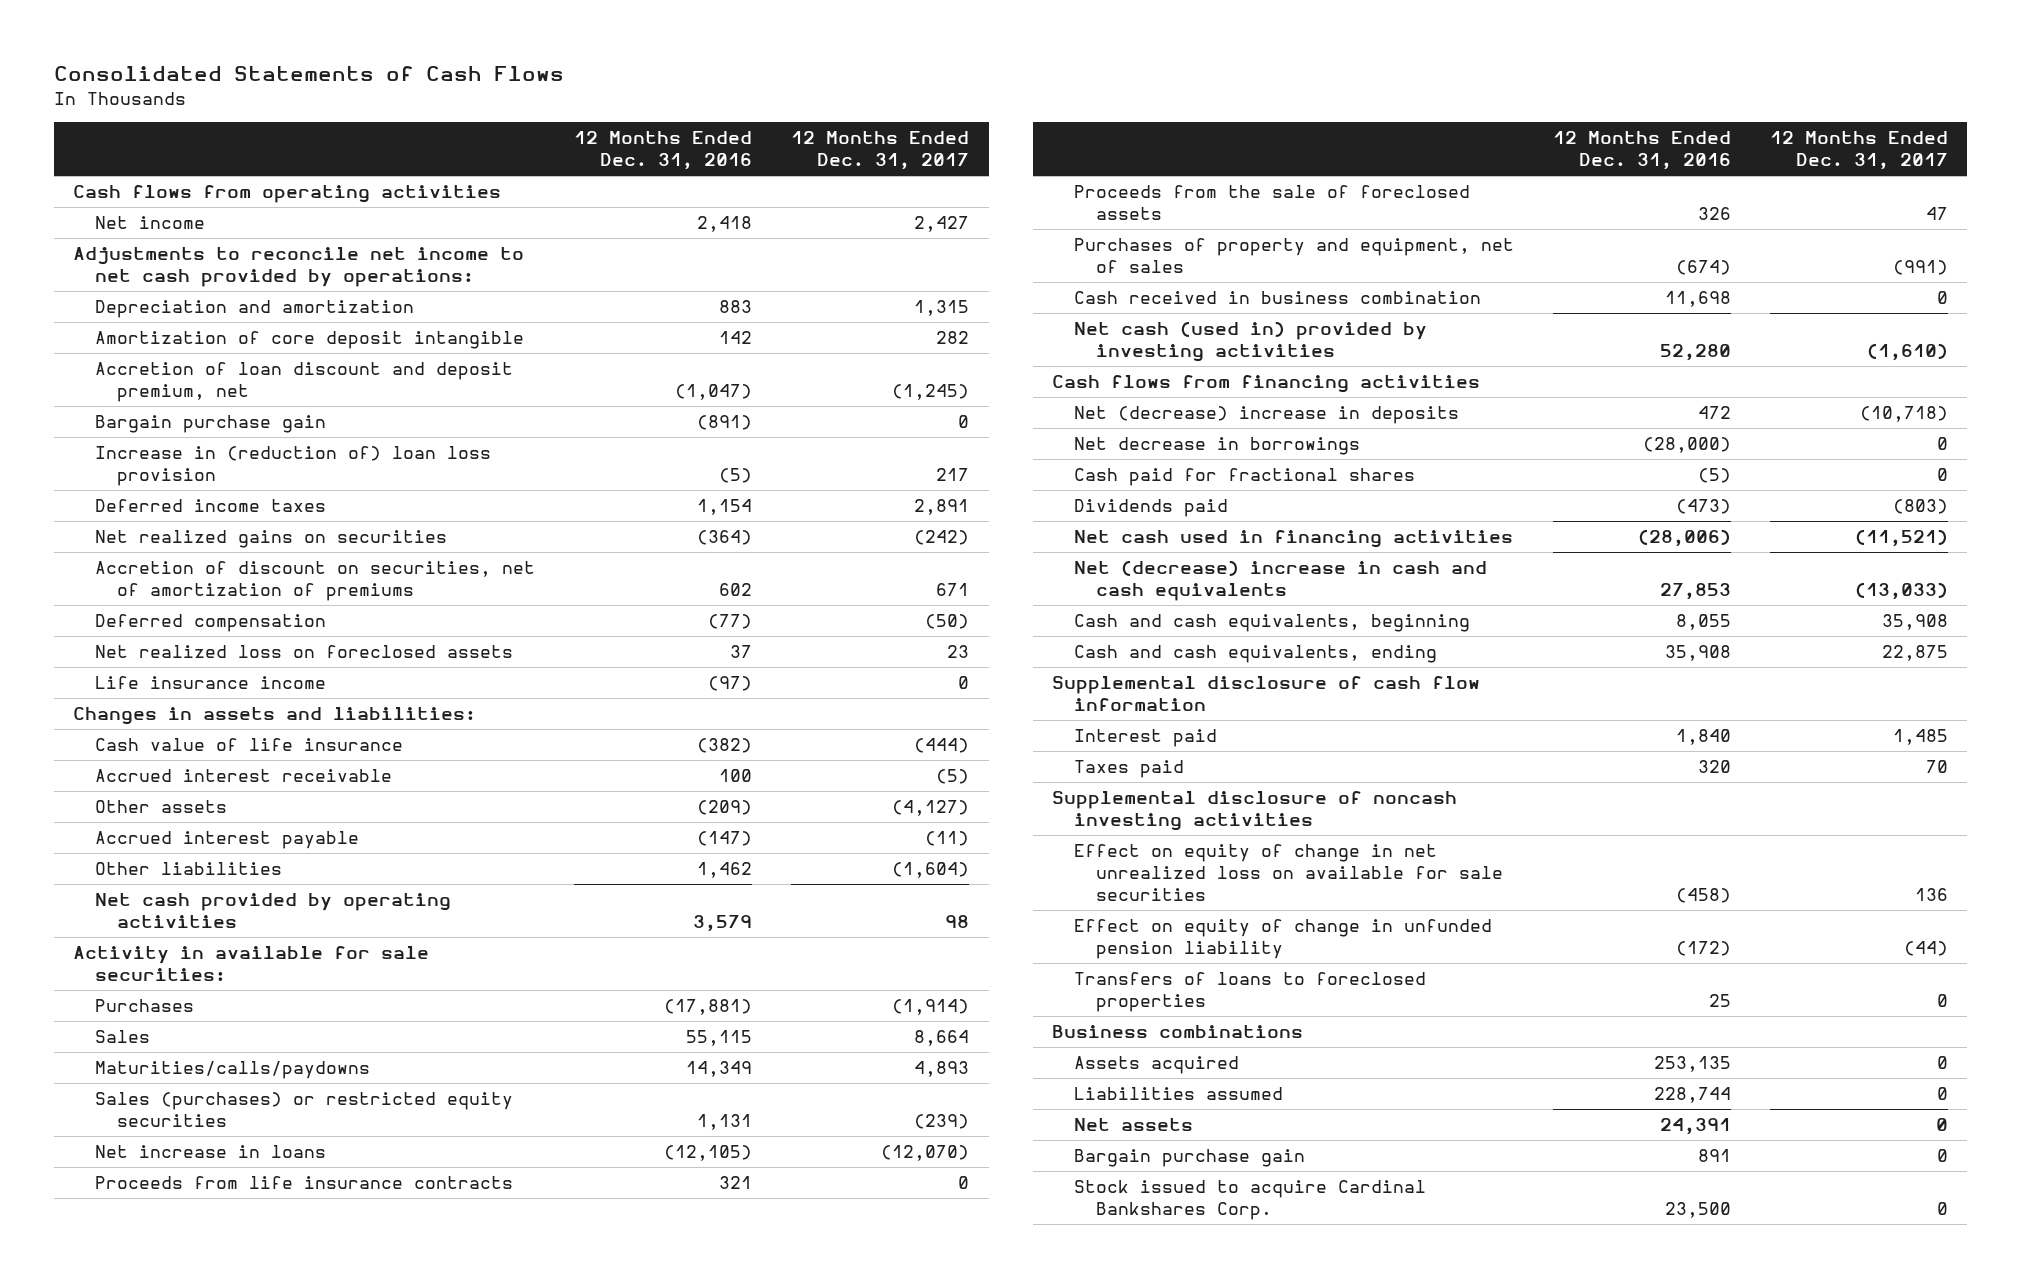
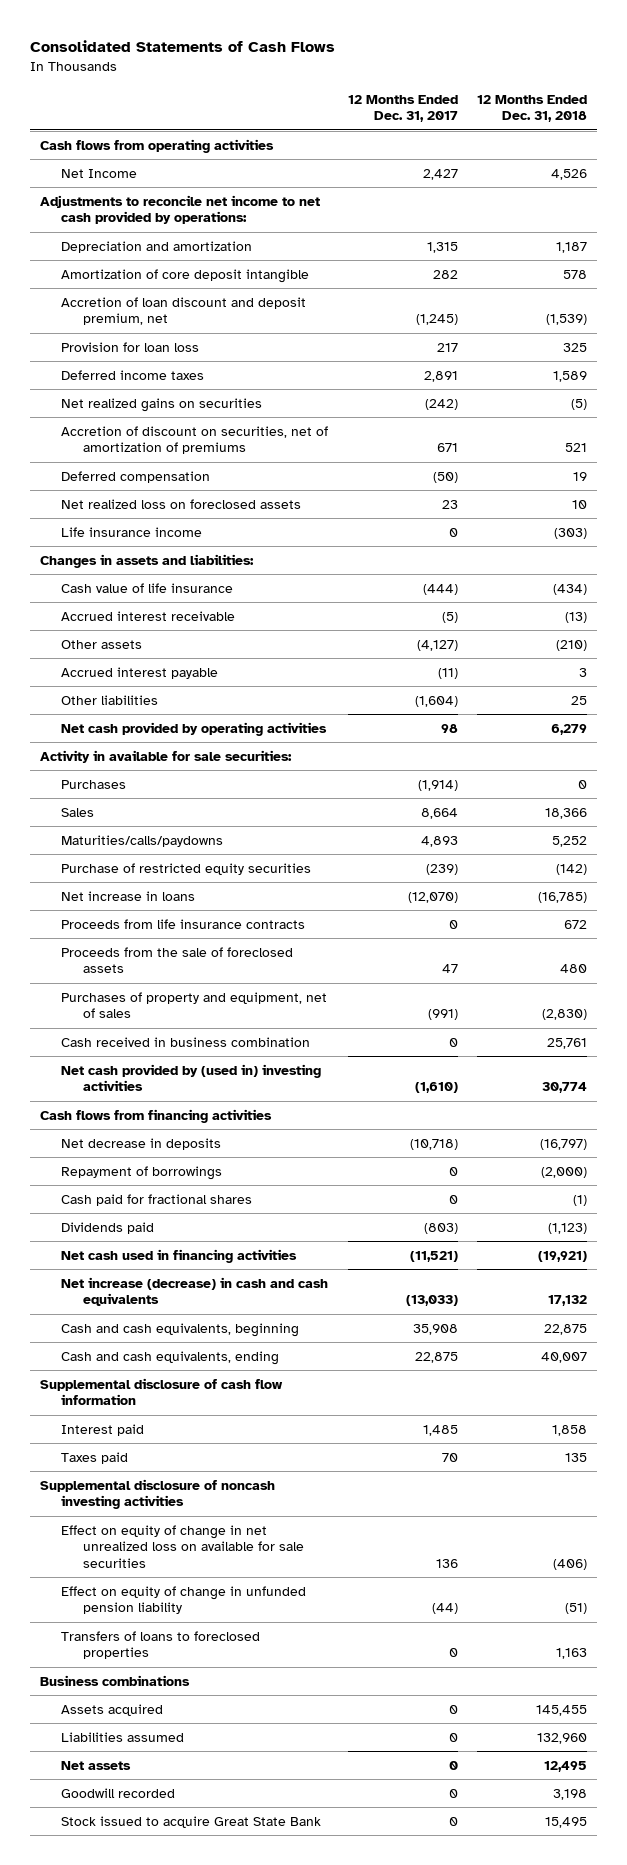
[574,131,753,171] 12 Months Ended Dec. 31, 2016 -> none
none -> [477,94,588,123] 12 Months Ended Dec. 31, 2018
[95,216,206,230] Net income -> [61,168,138,178] Net Income
[95,415,327,434] Bargain purchase gain -> none
[95,446,492,487] Increase in (reduction of) loan loss provision -> [61,341,200,352] Provision for loan loss
[95,1092,514,1128] Sales (purchases) or restricted equity securities -> [61,862,312,875] Purchase of restricted equity securities
[1073,321,1427,363] Net cash (used in) provided by investing activities -> [61,1063,322,1092] Net cash provided by (used in) investing activities
[1073,437,1360,456] Net decrease in borrowings -> none
[1073,406,1459,425] Net (decrease) increase in deposits -> [61,1137,222,1150] Net decrease in deposits
none -> [61,1165,223,1180] Repayment of borrowings
[1073,560,1487,602] Net (decrease) increase in cash and cash equivalents -> [61,1276,329,1307] Net increase (decrease) in cash and cash equivalents
[1073,1149,1305,1168] Bargain purchase gain -> none
none -> [61,1787,176,1798] Goodwill recorded
[1073,1180,1426,1221] Stock issued to acquire Cardinal Bankshares Corp. -> [61,1815,322,1828] Stock issued to acquire Great State Bank

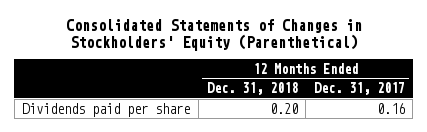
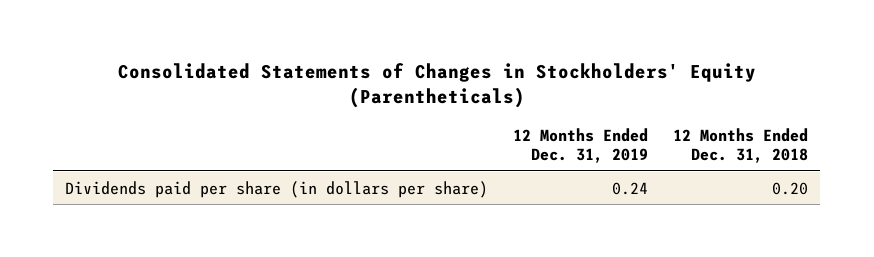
[65,19,362,52] Consolidated Statements of Changes in Stockholders' Equity (Parenthetical) -> [117,63,756,109] Consolidated Statements of Changes in Stockholders' Equity (Parentheticals)
[313,82,405,96] Dec. 31, 2017 -> none
none -> [513,127,649,164] 12 Months Ended Dec. 31, 2019
[22,102,191,117] Dividends paid per share -> [65,180,489,198] Dividends paid per share (in dollars per share)

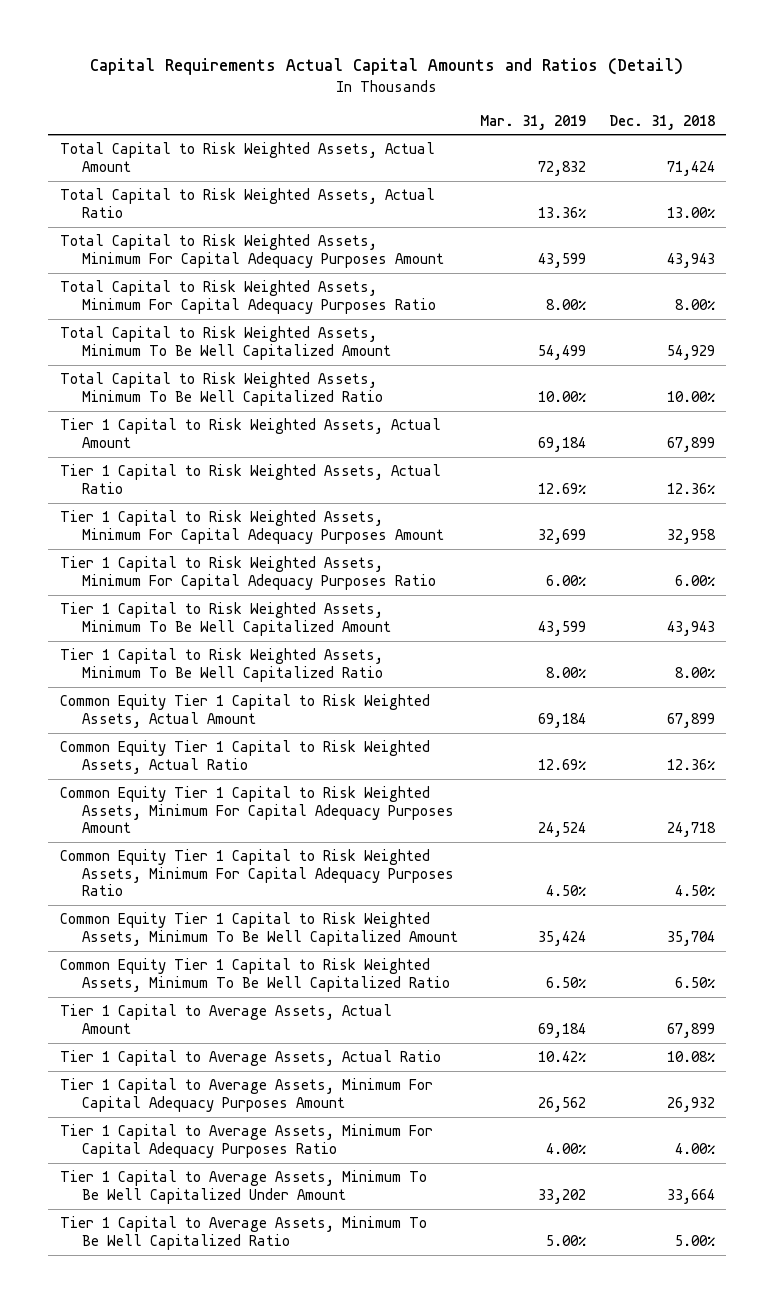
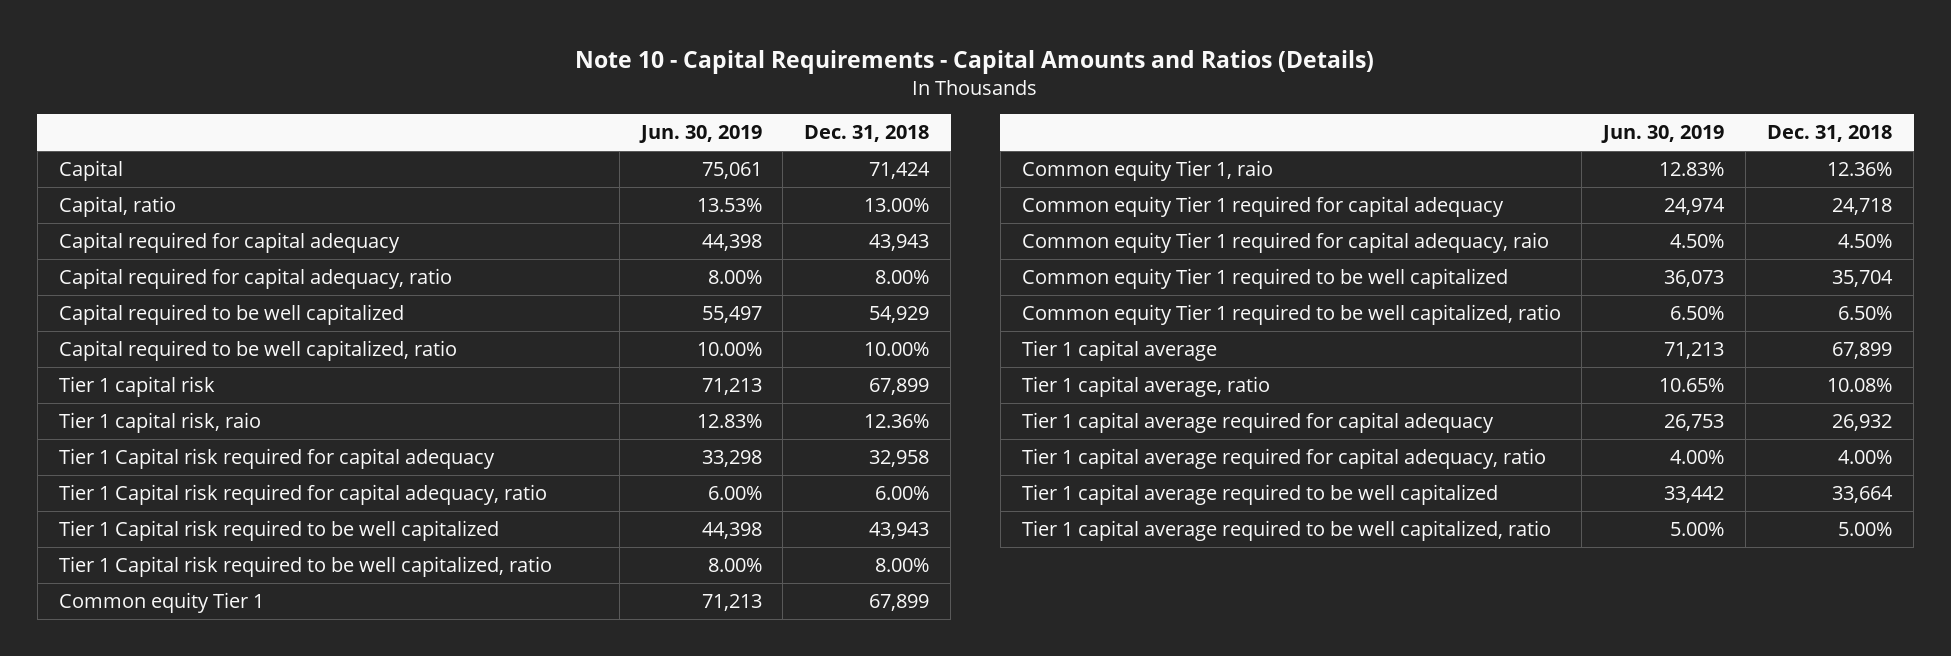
[90,58,684,76] Capital Requirements Actual Capital Amounts and Ratios (Detail) -> [575,49,1375,74] Note 10 - Capital Requirements - Capital Amounts and Ratios (Details)
[480,114,587,130] Mar. 31, 2019 -> none
none -> [638,125,762,144] Jun. 30, 2019
[59,142,435,172] Total Capital to Risk Weighted Assets, Actual Amount -> [58,159,123,181] Capital
[59,188,435,218] Total Capital to Risk Weighted Assets, Actual Ratio -> [58,195,176,217] Capital, ratio
[59,234,444,268] Total Capital to Risk Weighted Assets, Minimum For Capital Adequacy Purposes Amount -> [58,231,400,253] Capital required for capital adequacy
[59,280,436,314] Total Capital to Risk Weighted Assets, Minimum For Capital Adequacy Purposes Ratio -> [58,267,452,289] Capital required for capital adequacy, ratio
[59,326,391,360] Total Capital to Risk Weighted Assets, Minimum To Be Well Capitalized Amount -> [58,303,404,325] Capital required to be well capitalized
[59,372,383,406] Total Capital to Risk Weighted Assets, Minimum To Be Well Capitalized Ratio -> [58,339,457,361] Capital required to be well capitalized, ratio
[59,418,441,448] Tier 1 Capital to Risk Weighted Assets, Actual Amount -> [58,375,215,397] Tier 1 capital risk
[59,464,441,494] Tier 1 Capital to Risk Weighted Assets, Actual Ratio -> [58,411,261,433] Tier 1 capital risk, raio
[59,510,444,544] Tier 1 Capital to Risk Weighted Assets, Minimum For Capital Adequacy Purposes Amount -> [58,447,495,469] Tier 1 Capital risk required for capital adequacy
[59,556,436,590] Tier 1 Capital to Risk Weighted Assets, Minimum For Capital Adequacy Purposes Ratio -> [58,483,547,505] Tier 1 Capital risk required for capital adequacy, ratio
[59,602,391,636] Tier 1 Capital to Risk Weighted Assets, Minimum To Be Well Capitalized Amount -> [58,519,499,541] Tier 1 Capital risk required to be well capitalized
[59,648,383,682] Tier 1 Capital to Risk Weighted Assets, Minimum To Be Well Capitalized Ratio -> [58,555,552,577] Tier 1 Capital risk required to be well capitalized, ratio
[59,694,430,728] Common Equity Tier 1 Capital to Risk Weighted Assets, Actual Amount -> [58,591,264,613] Common equity Tier 1
[59,740,430,774] Common Equity Tier 1 Capital to Risk Weighted Assets, Actual Ratio -> [1021,159,1273,181] Common equity Tier 1, raio
[59,786,454,834] Common Equity Tier 1 Capital to Risk Weighted Assets, Minimum For Capital Adequacy Purposes Amount -> [1021,195,1504,217] Common equity Tier 1 required for capital adequacy
[59,849,454,897] Common Equity Tier 1 Capital to Risk Weighted Assets, Minimum For Capital Adequacy Purposes Ratio -> [1021,231,1549,253] Common equity Tier 1 required for capital adequacy, raio
[59,912,458,946] Common Equity Tier 1 Capital to Risk Weighted Assets, Minimum To Be Well Capitalized Amount -> [1021,267,1508,289] Common equity Tier 1 required to be well capitalized
[59,958,450,992] Common Equity Tier 1 Capital to Risk Weighted Assets, Minimum To Be Well Capitalized Ratio -> [1021,303,1561,325] Common equity Tier 1 required to be well capitalized, ratio
[59,1004,392,1034] Tier 1 Capital to Average Assets, Actual Amount -> [1021,339,1217,361] Tier 1 capital average
[59,1050,441,1067] Tier 1 Capital to Average Assets, Actual Ratio -> [1021,375,1270,397] Tier 1 capital average, ratio
[59,1078,433,1112] Tier 1 Capital to Average Assets, Minimum For Capital Adequacy Purposes Amount -> [1021,411,1494,433] Tier 1 capital average required for capital adequacy
[59,1124,433,1158] Tier 1 Capital to Average Assets, Minimum For Capital Adequacy Purposes Ratio -> [1021,447,1546,469] Tier 1 capital average required for capital adequacy, ratio
[59,1170,427,1204] Tier 1 Capital to Average Assets, Minimum To Be Well Capitalized Under Amount -> [1021,483,1498,505] Tier 1 capital average required to be well capitalized
[59,1216,427,1250] Tier 1 Capital to Average Assets, Minimum To Be Well Capitalized Ratio -> [1021,519,1551,541] Tier 1 capital average required to be well capitalized, ratio

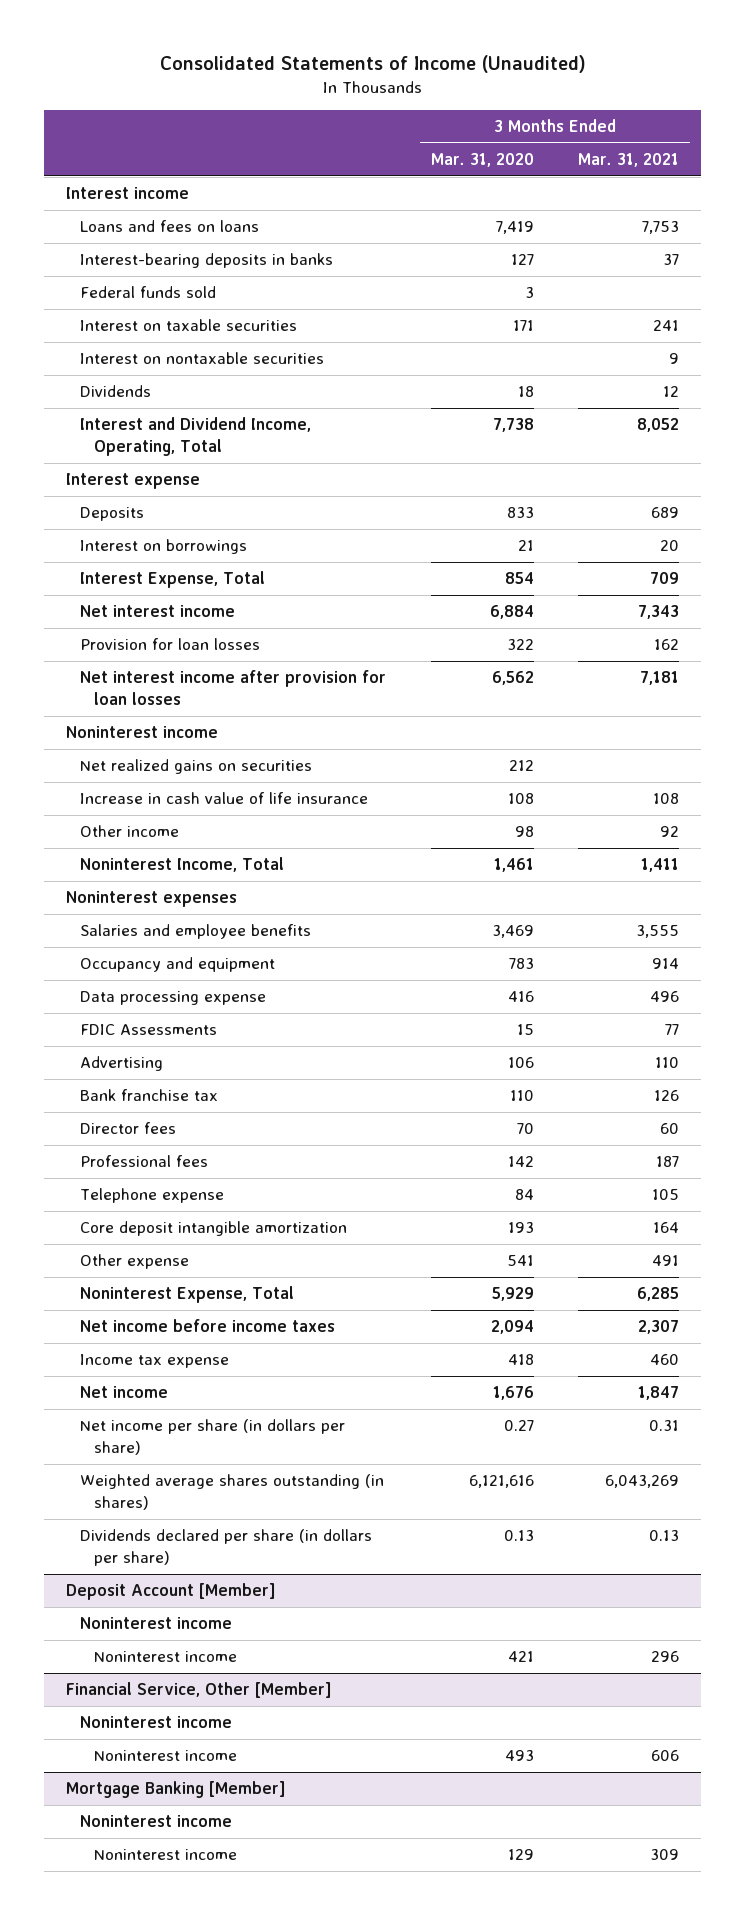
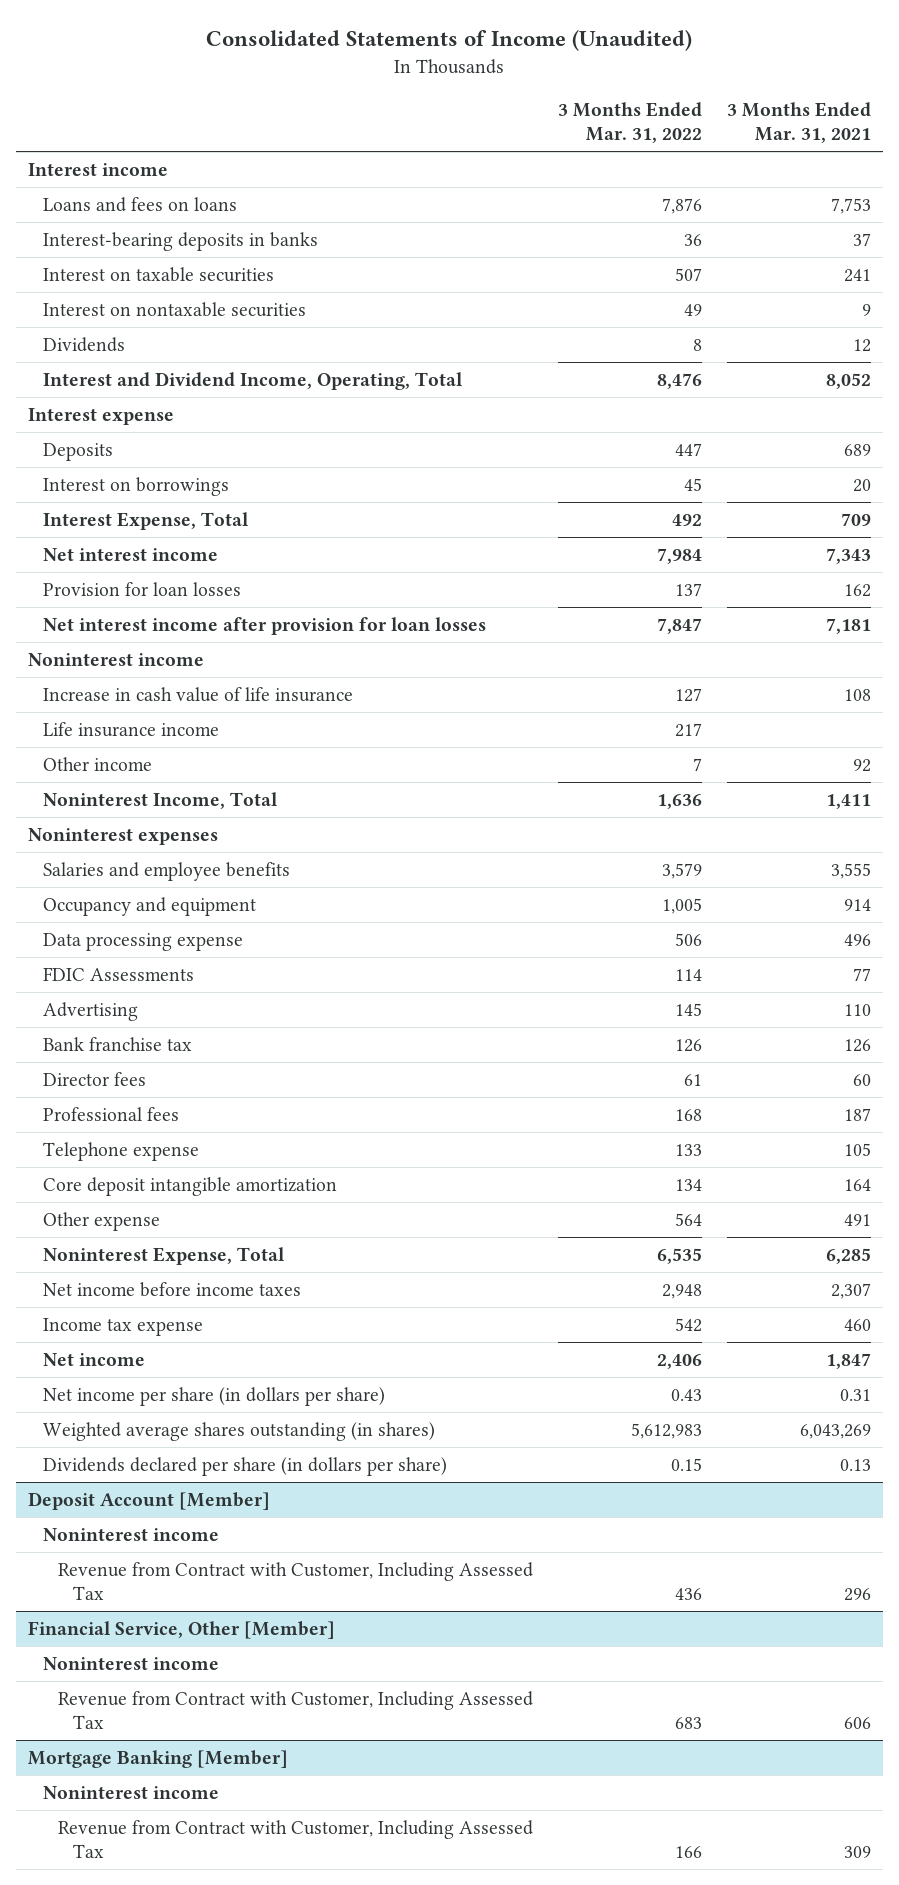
[430,152,534,167] Mar. 31, 2020 -> none
none -> [557,102,702,144] 3 Months Ended Mar. 31, 2022
[80,286,217,299] Federal funds sold -> none
[80,759,313,775] Net realized gains on securities -> none
none -> [43,721,220,737] Life insurance income
[94,1651,238,1663] Noninterest income -> [58,1561,534,1600] Revenue from Contract with Customer, Including Assessed Tax
[94,1750,238,1762] Noninterest income -> [58,1690,534,1729] Revenue from Contract with Customer, Including Assessed Tax
[94,1849,238,1861] Noninterest income -> [58,1819,534,1858] Revenue from Contract with Customer, Including Assessed Tax

